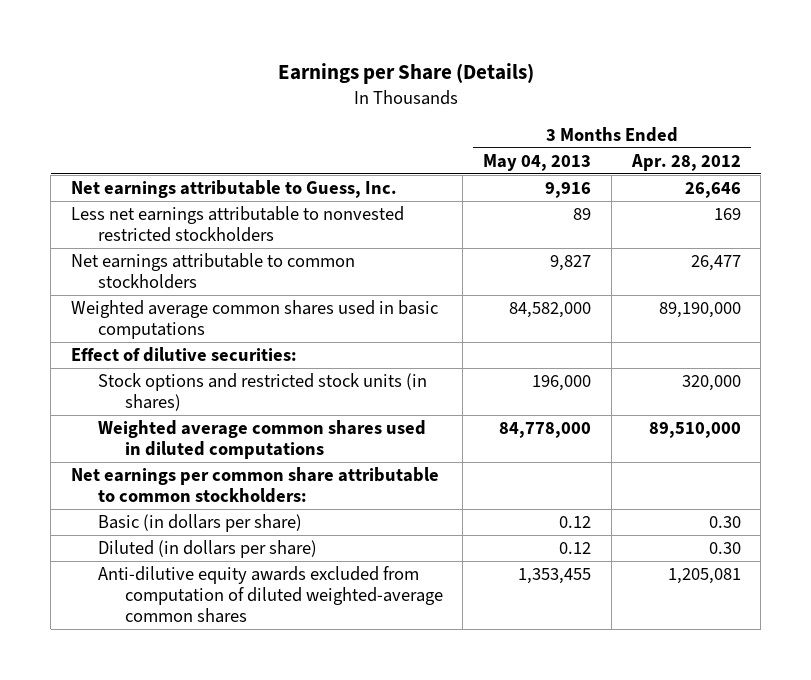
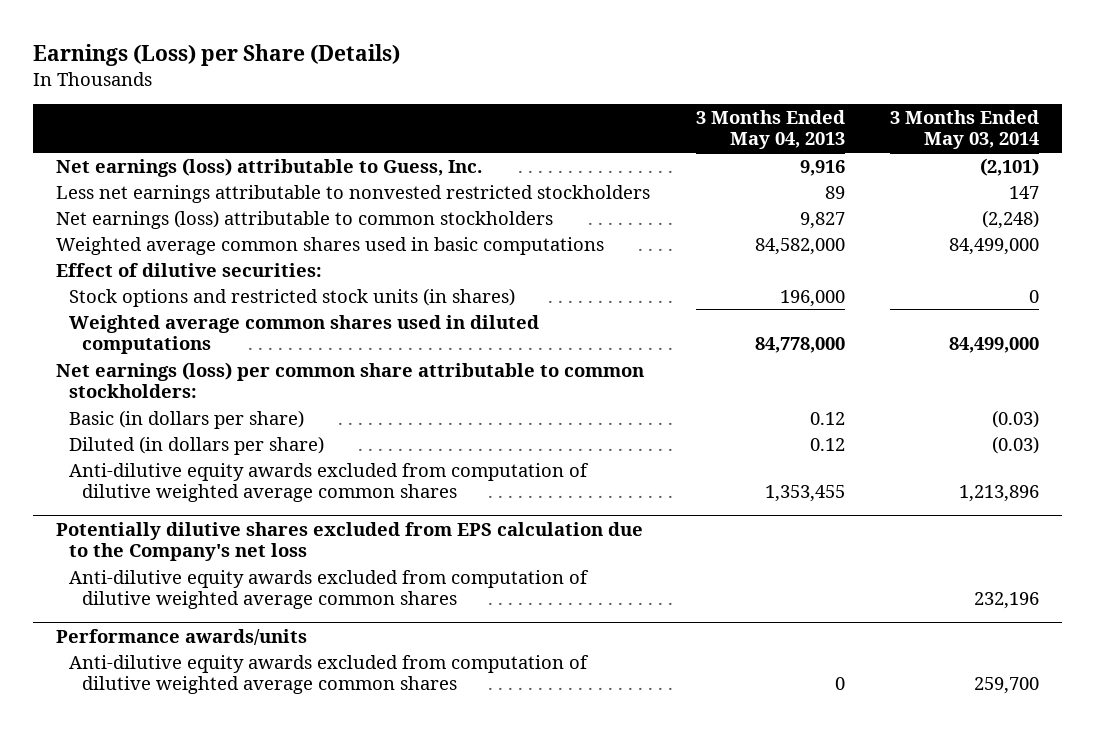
[277,63,534,85] Earnings per Share (Details) -> [32,44,400,67] Earnings (Loss) per Share (Details)
[630,153,741,171] Apr. 28, 2012 -> none
none -> [890,109,1040,150] 3 Months Ended May 03, 2014
[70,179,397,198] Net earnings attributable to Guess, Inc. -> [55,157,482,177] Net earnings (loss) attributable to Guess, Inc.
[70,252,355,290] Net earnings attributable to common stockholders -> [55,209,553,229] Net earnings (loss) attributable to common stockholders
[70,466,439,504] Net earnings per common share attributable to common stockholders: -> [55,361,644,399] Net earnings (loss) per common share attributable to common stockholders:
[97,565,443,624] Anti-dilutive equity awards excluded from computation of diluted weighted-average common shares -> [68,462,589,503] Anti-dilutive equity awards excluded from computation of dilutive weighted average common shares
none -> [55,521,643,562] Potentially dilutive shares excluded from EPS calculation due to the Company's net loss
none -> [68,569,589,610] Anti-dilutive equity awards excluded from computation of dilutive weighted average common shares
none -> [55,628,307,645] Performance awards/units
none -> [68,654,589,695] Anti-dilutive equity awards excluded from computation of dilutive weighted average common shares

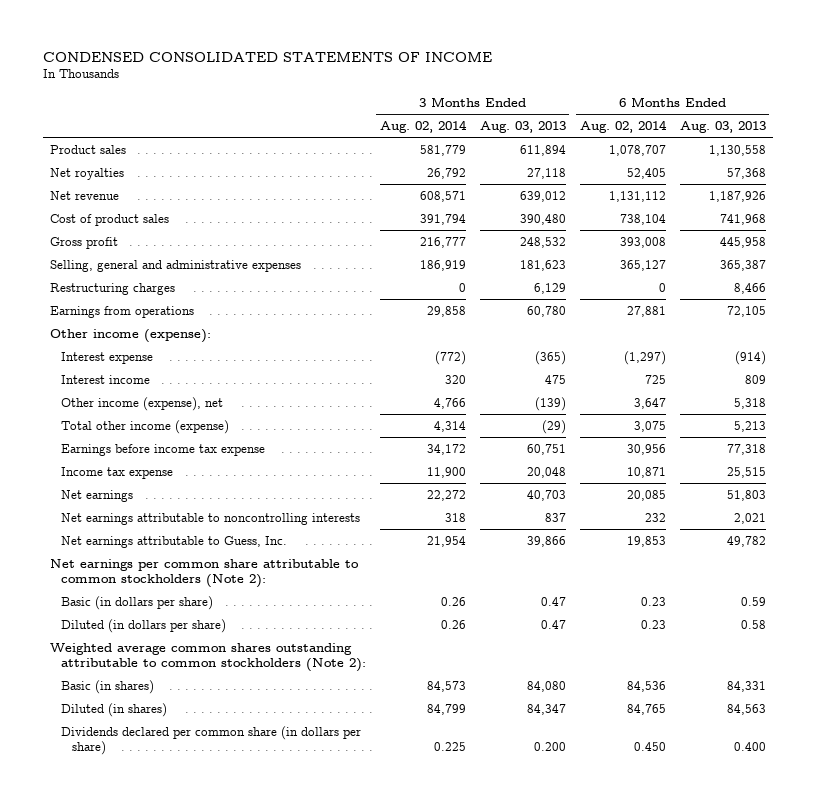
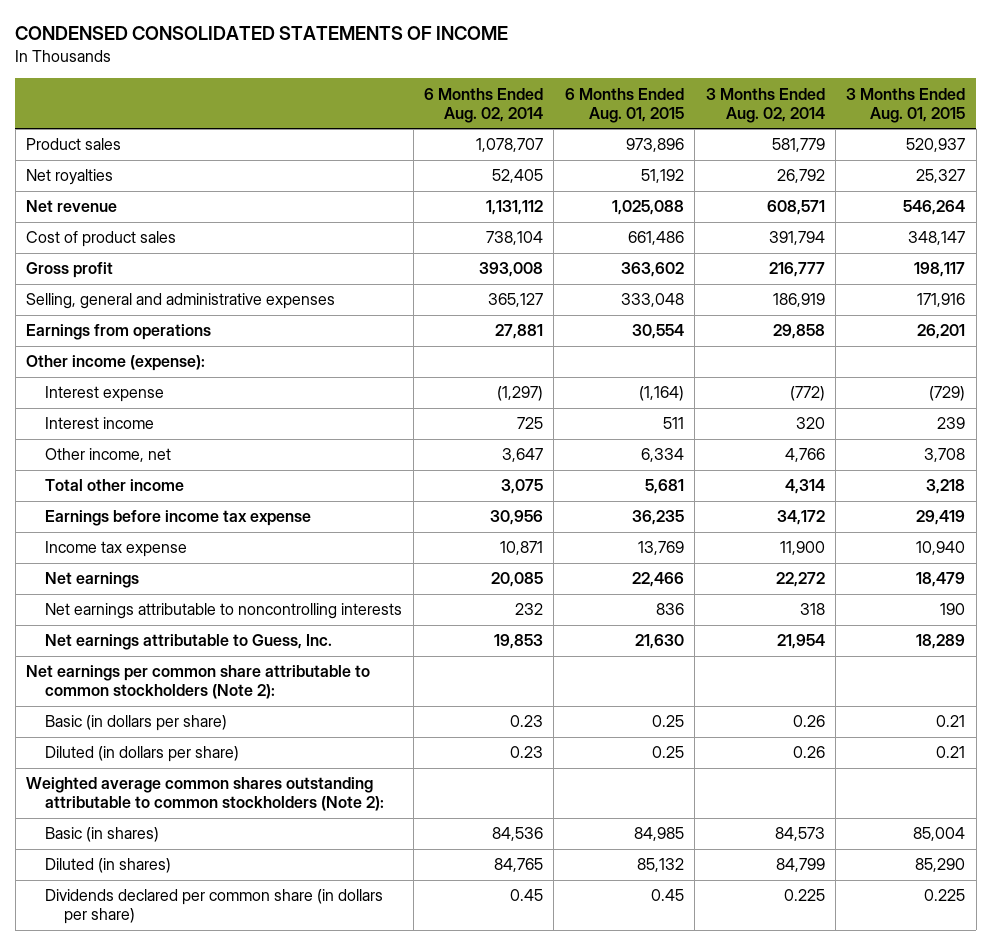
[479,120,566,133] Aug. 03, 2013 -> none
[679,120,766,133] Aug. 03, 2013 -> none
none -> [564,87,684,123] 6 Months Ended Aug. 01, 2015
none -> [846,87,966,123] 3 Months Ended Aug. 01, 2015
[49,282,175,295] Restructuring charges -> none
[60,396,223,411] Other income (expense), net -> [45,448,172,463] Other income, net
[60,419,229,434] Total other income (expense) -> [45,479,185,492] Total other income
[633,741,666,751] 0.450 -> [510,889,544,902] 0.45

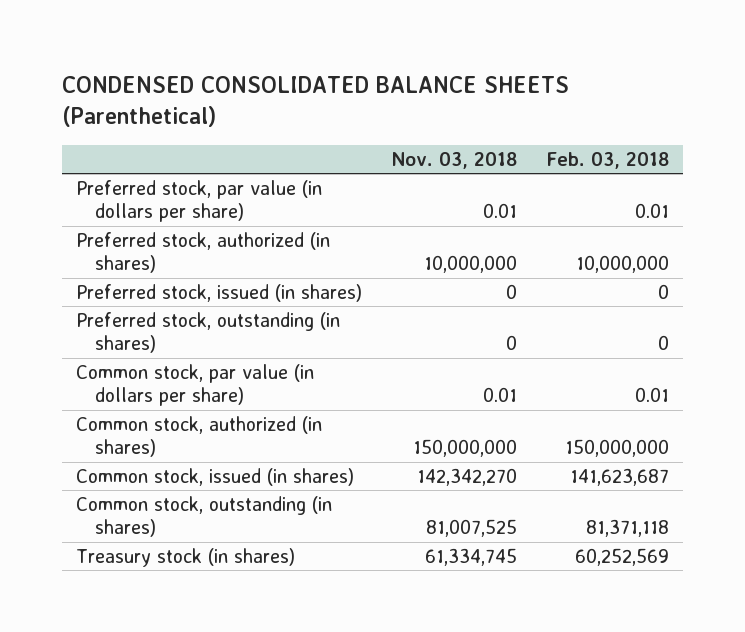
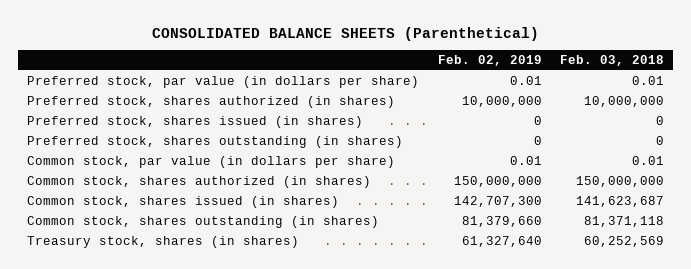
[62,76,570,128] CONDENSED CONSOLIDATED BALANCE SHEETS (Parenthetical) -> [151,26,539,41] CONSOLIDATED BALANCE SHEETS (Parenthetical)
[391,151,518,169] Nov. 03, 2018 -> none
none -> [437,55,542,67] Feb. 02, 2019
[76,232,331,274] Preferred stock, authorized (in shares) -> [27,96,396,109] Preferred stock, shares authorized (in shares)
[76,284,363,303] Preferred stock, issued (in shares) -> [27,116,364,129] Preferred stock, shares issued (in shares)
[76,312,341,354] Preferred stock, outstanding (in shares) -> [27,136,404,149] Preferred stock, shares outstanding (in shares)
[76,416,323,458] Common stock, authorized (in shares) -> [27,176,372,189] Common stock, shares authorized (in shares)
[76,468,355,487] Common stock, issued (in shares) -> [27,196,340,209] Common stock, shares issued (in shares)
[76,496,333,538] Common stock, outstanding (in shares) -> [27,216,380,229] Common stock, shares outstanding (in shares)
[76,548,296,568] Treasury stock (in shares) -> [27,236,300,249] Treasury stock, shares (in shares)

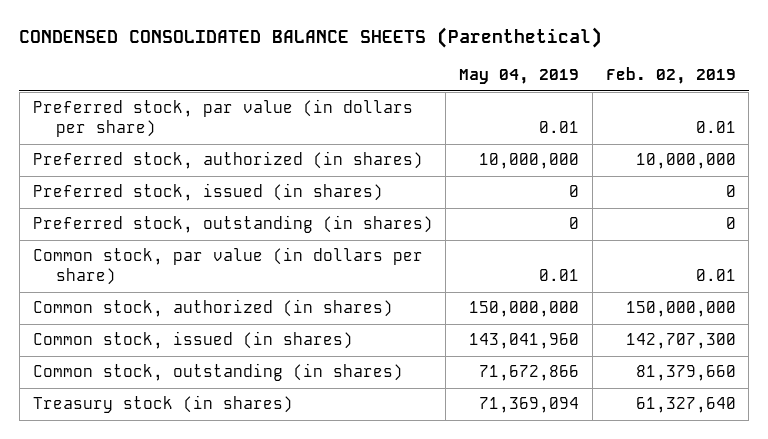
[151,26,539,41] CONSOLIDATED BALANCE SHEETS (Parenthetical) -> [19,27,603,49] CONDENSED CONSOLIDATED BALANCE SHEETS (Parenthetical)
[559,55,664,67] Feb. 03, 2018 -> none
none -> [459,69,580,85] May 04, 2019
[27,96,396,109] Preferred stock, shares authorized (in shares) -> [32,151,423,170] Preferred stock, authorized (in shares)
[27,116,364,129] Preferred stock, shares issued (in shares) -> [32,183,383,202] Preferred stock, issued (in shares)
[27,136,404,149] Preferred stock, shares outstanding (in shares) -> [32,215,433,234] Preferred stock, outstanding (in shares)
[27,176,372,189] Common stock, shares authorized (in shares) -> [32,299,393,318] Common stock, authorized (in shares)
[27,196,340,209] Common stock, shares issued (in shares) -> [32,331,353,350] Common stock, issued (in shares)
[27,216,380,229] Common stock, shares outstanding (in shares) -> [32,363,403,382] Common stock, outstanding (in shares)
[27,236,300,249] Treasury stock, shares (in shares) -> [32,395,293,414] Treasury stock (in shares)

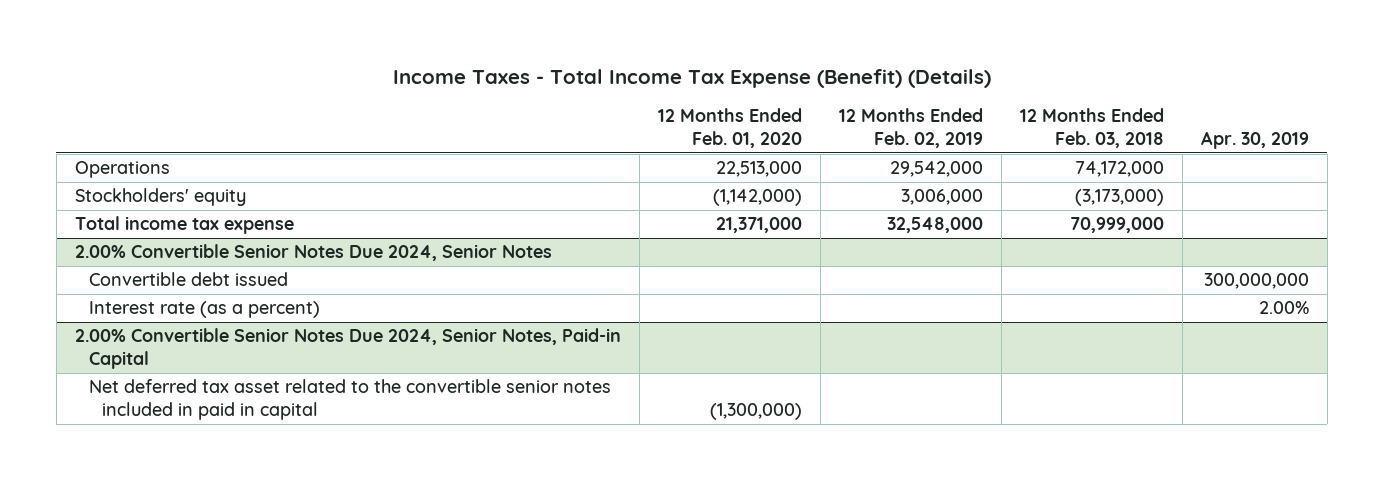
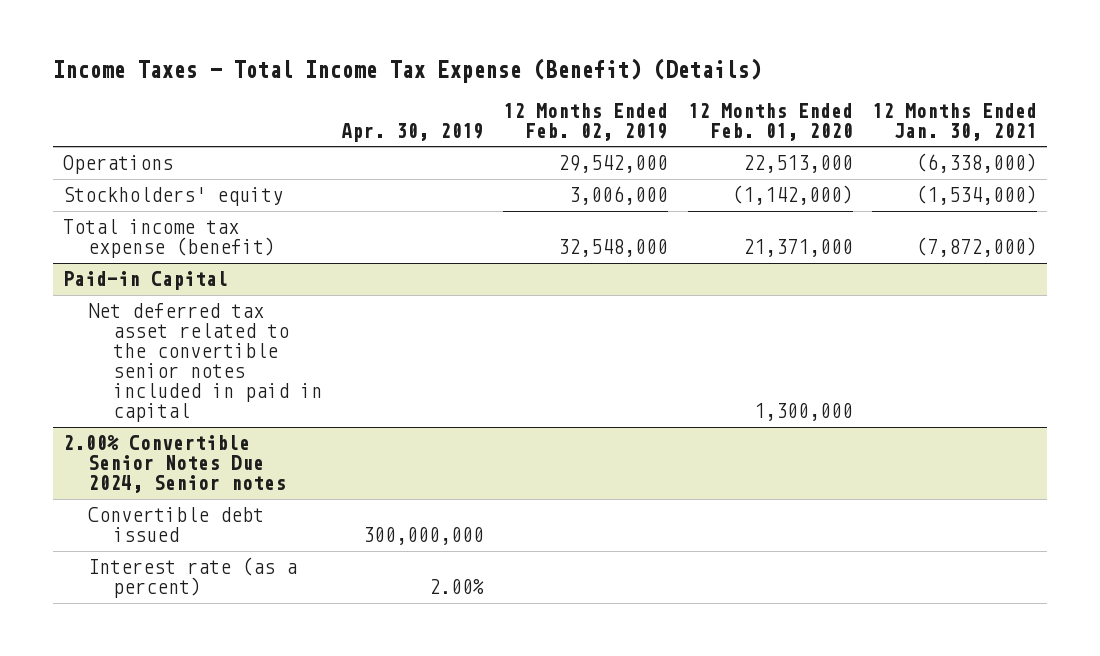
[1019,108,1164,148] 12 Months Ended Feb. 03, 2018 -> none
none -> [872,102,1038,141] 12 Months Ended Jan. 30, 2021
[74,216,294,235] Total income tax expense -> [62,219,275,259] Total income tax expense (benefit)
none -> [62,271,228,291] Paid-in Capital
none -> [87,303,322,423] Net deferred tax asset related to the convertible senior notes included in paid in capital
[74,244,552,262] 2.00% Convertible Senior Notes Due 2024, Senior Notes -> [62,435,286,494] 2.00% Convertible Senior Notes Due 2024, Senior notes
[74,328,621,370] 2.00% Convertible Senior Notes Due 2024, Senior Notes, Paid-in Capital -> none
[88,379,611,421] Net deferred tax asset related to the convertible senior notes included in paid in capital -> none

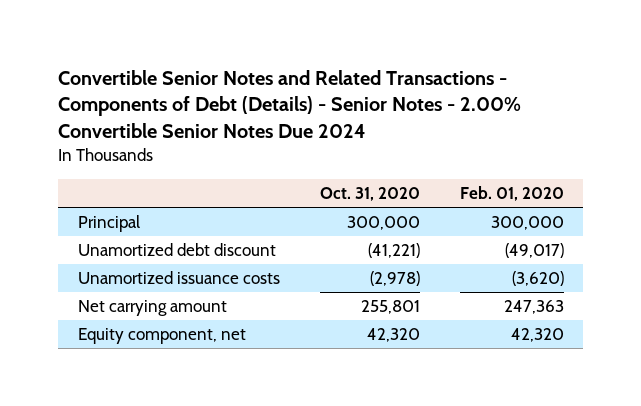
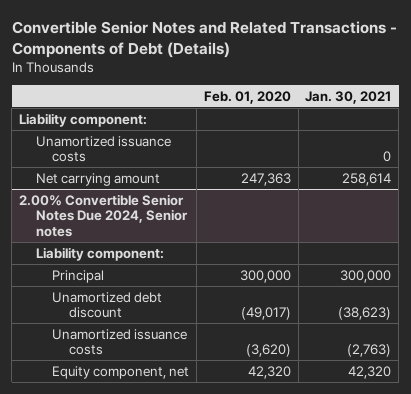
[57,69,521,139] Convertible Senior Notes and Related Transactions - Components of Debt (Details) - Senior Notes - 2.00% Convertible Senior Notes Due 2024 -> [11,20,397,58] Convertible Senior Notes and Related Transactions - Components of Debt (Details)
[319,186,420,201] Oct. 31, 2020 -> none
none -> [305,90,392,104] Jan. 30, 2021
none -> [19,112,148,127] Liability component:
none -> [35,135,171,163] Unamortized issuance costs
[77,300,227,317] Net carrying amount -> [35,172,160,186] Net carrying amount
none -> [19,193,188,237] 2.00% Convertible Senior Notes Due 2024, Senior notes
none -> [35,246,164,261] Liability component:

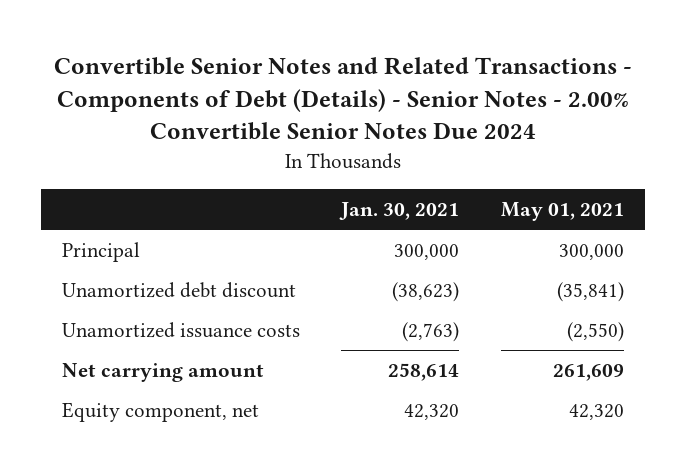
[11,20,397,58] Convertible Senior Notes and Related Transactions - Components of Debt (Details) -> [53,56,632,141] Convertible Senior Notes and Related Transactions - Components of Debt (Details) - Senior Notes - 2.00% Convertible Senior Notes Due 2024
[203,90,291,104] Feb. 01, 2020 -> none
none -> [500,202,624,222] May 01, 2021
[19,112,148,127] Liability component: -> none
[35,135,171,163] Unamortized issuance costs -> none
[19,193,188,237] 2.00% Convertible Senior Notes Due 2024, Senior notes -> none
[35,246,164,261] Liability component: -> none
[35,172,160,186] Net carrying amount -> [61,362,264,382] Net carrying amount

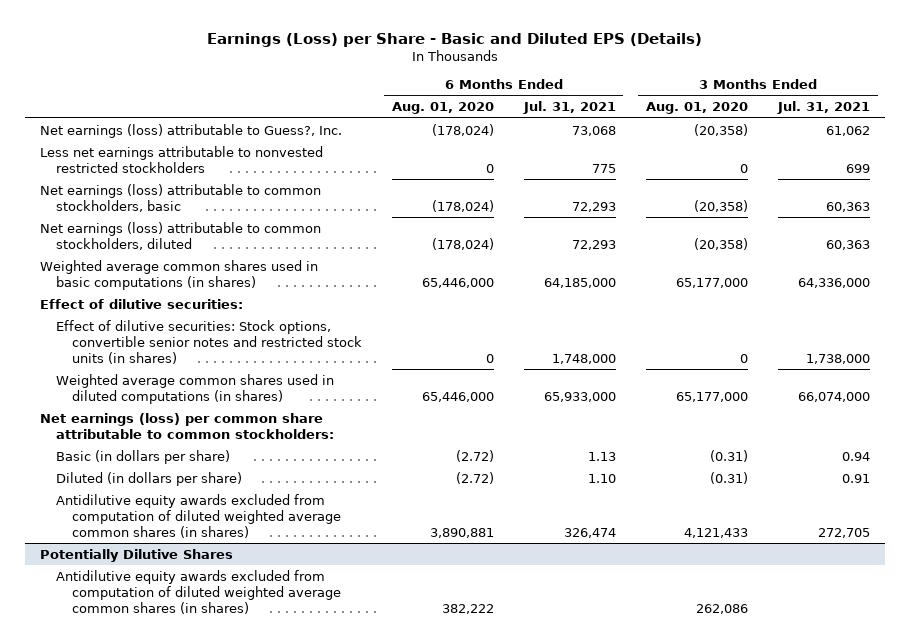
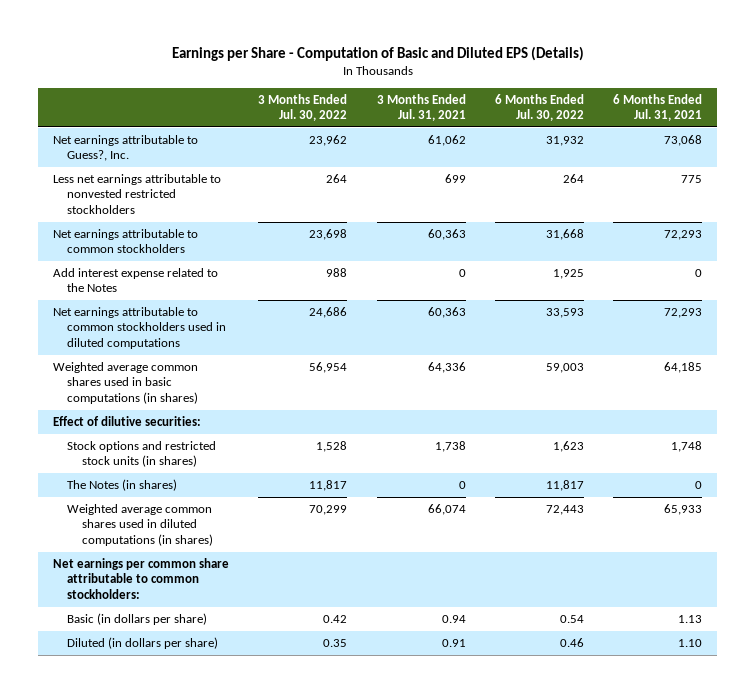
[206,33,702,48] Earnings (Loss) per Share - Basic and Diluted EPS (Details) -> [171,45,584,61] Earnings per Share - Computation of Basic and Diluted EPS (Details)
[391,102,494,115] Aug. 01, 2020 -> none
[646,102,749,115] Aug. 01, 2020 -> none
none -> [258,93,348,121] 3 Months Ended Jul. 30, 2022
none -> [495,93,585,121] 6 Months Ended Jul. 30, 2022
[39,123,342,138] Net earnings (loss) attributable to Guess?, Inc. -> [53,135,199,162] Net earnings attributable to Guess?, Inc.
[39,183,321,212] Net earnings (loss) attributable to common stockholders, basic -> [53,229,199,254] Net earnings attributable to common stockholders
none -> [53,268,219,293] Add interest expense related to the Notes
[39,221,321,250] Net earnings (loss) attributable to common stockholders, diluted -> [53,307,227,349] Net earnings attributable to common stockholders used in diluted computations
[543,277,616,288] 64,185,000 -> [664,362,703,374] 64,185
[798,277,871,288] 64,336,000 -> [427,362,466,374] 64,336
[55,319,362,364] Effect of dilutive securities: Stock options, convertible senior notes and restricted stock units (in shares) -> [67,441,217,468] Stock options and restricted stock units (in shares)
[551,353,616,364] 1,748,000 -> [671,441,703,453] 1,748
[806,353,871,364] 1,738,000 -> [434,441,466,453] 1,738
none -> [67,479,178,492] The Notes (in shares)
[543,391,616,402] 65,933,000 -> [664,504,703,516] 65,933
[798,391,871,402] 66,074,000 -> [427,504,466,516] 66,074
[39,412,334,439] Net earnings (loss) per common share attributable to common stockholders: -> [53,558,230,599] Net earnings per common share attributable to common stockholders:
[55,493,341,538] Antidilutive equity awards excluded from computation of diluted weighted average common shares (in shares) -> none
[39,548,233,562] Potentially Dilutive Shares -> none
[55,569,341,614] Antidilutive equity awards excluded from computation of diluted weighted average common shares (in shares) -> none

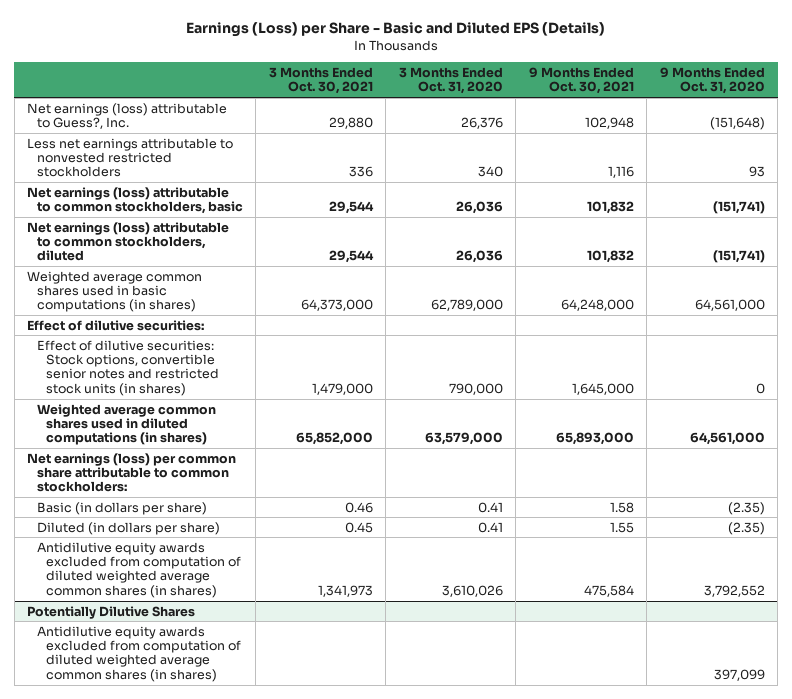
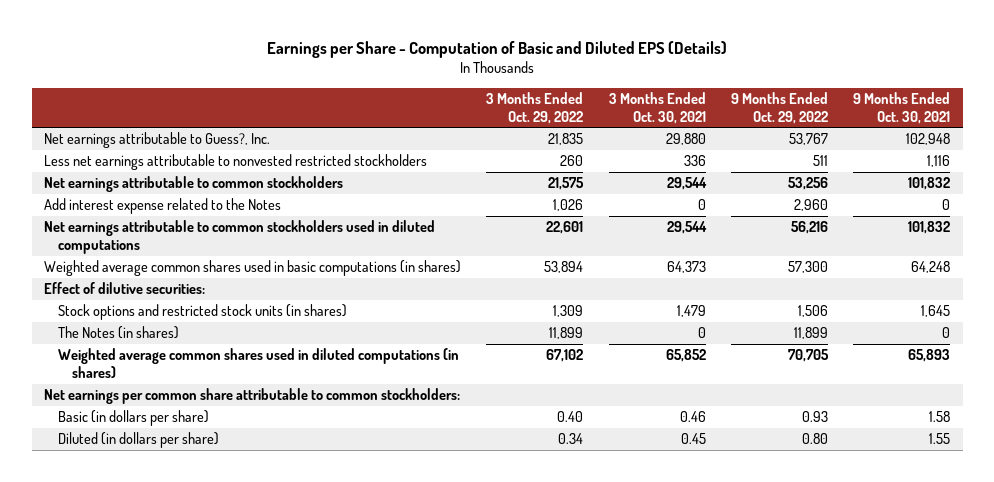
[186,22,606,38] Earnings (Loss) per Share - Basic and Diluted EPS (Details) -> [267,40,728,58] Earnings per Share - Computation of Basic and Diluted EPS (Details)
[398,66,503,95] 3 Months Ended Oct. 31, 2020 -> none
[659,66,765,95] 9 Months Ended Oct. 31, 2020 -> none
none -> [486,92,584,124] 3 Months Ended Oct. 29, 2022
none -> [730,92,828,124] 9 Months Ended Oct. 29, 2022
[27,102,228,130] Net earnings (loss) attributable to Guess?, Inc. -> [44,132,271,149] Net earnings attributable to Guess?, Inc.
[27,186,243,215] Net earnings (loss) attributable to common stockholders, basic -> [44,176,344,193] Net earnings attributable to common stockholders
none -> [44,198,282,215] Add interest expense related to the Notes
[27,221,230,262] Net earnings (loss) attributable to common stockholders, diluted -> [44,220,436,254] Net earnings attributable to common stockholders used in diluted computations
[300,299,373,312] 64,373,000 -> [666,261,706,274] 64,373
[560,299,634,312] 64,248,000 -> [910,261,950,274] 64,248
[36,339,220,396] Effect of dilutive securities: Stock options, convertible senior notes and restricted stock units (in shares) -> [57,304,347,321] Stock options and restricted stock units (in shares)
[311,382,373,395] 1,479,000 -> [676,305,706,318] 1,479
[571,382,634,395] 1,645,000 -> [920,305,950,318] 1,645
none -> [57,326,179,340] The Notes (in shares)
[295,432,373,446] 65,852,000 -> [665,349,706,363] 65,852
[555,432,634,446] 65,893,000 -> [907,349,950,363] 65,893
[27,452,237,493] Net earnings (loss) per common share attributable to common stockholders: -> [44,388,461,405] Net earnings per common share attributable to common stockholders:
[36,541,242,598] Antidilutive equity awards excluded from computation of diluted weighted average common shares (in shares) -> none
[27,605,196,619] Potentially Dilutive Shares -> none
[36,625,242,682] Antidilutive equity awards excluded from computation of diluted weighted average common shares (in shares) -> none

